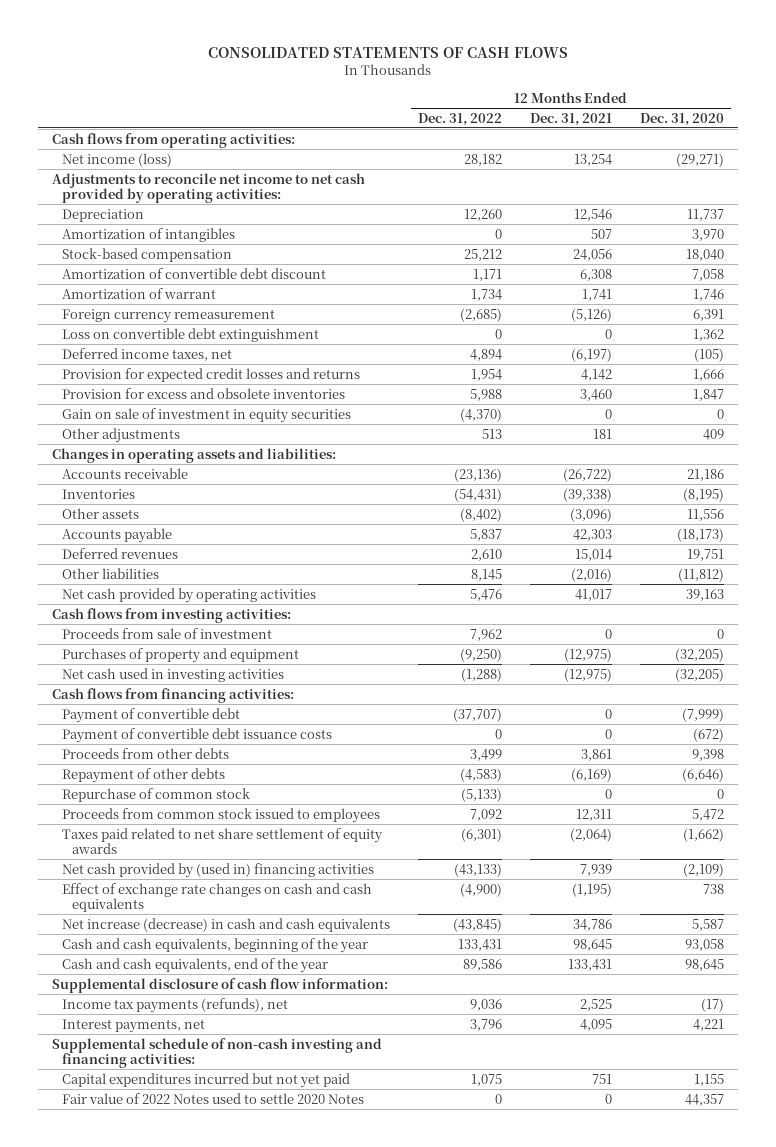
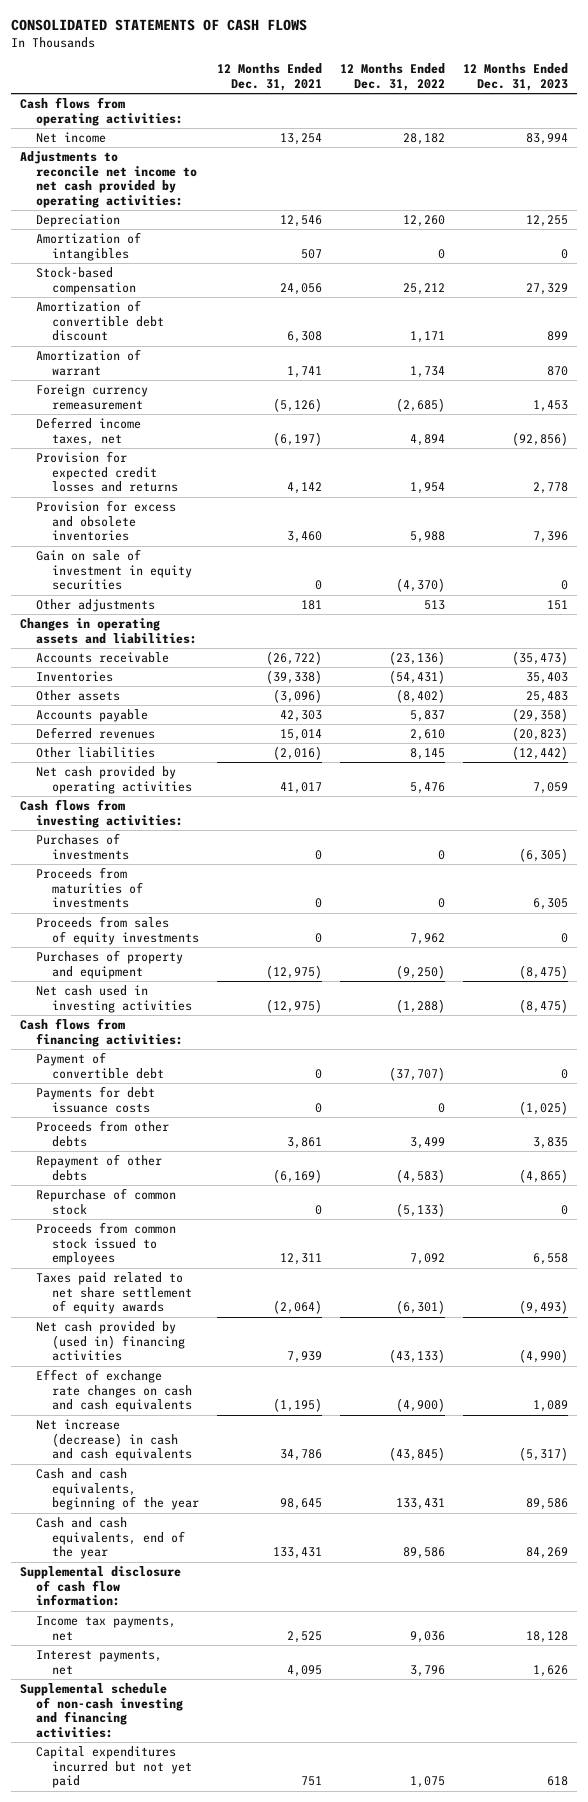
[639,112,724,126] Dec. 31, 2020 -> none
none -> [462,63,568,92] 12 Months Ended Dec. 31, 2023
[62,152,173,167] Net income (loss) -> [35,131,106,143] Net income
[62,327,320,342] Loss on convertible debt extinguishment -> none
none -> [35,832,129,860] Purchases of investments
none -> [35,866,143,909] Proceeds from maturities of investments
[62,627,273,639] Proceeds from sale of investment -> [35,915,199,945] Proceeds from sales of equity investments
[62,727,333,743] Payment of convertible debt issuance costs -> [35,1085,155,1113] Payments for debt issuance costs
[62,997,289,1013] Income tax payments (refunds), net -> [35,1615,176,1641] Income tax payments, net
[62,1092,365,1104] Fair value of 2022 Notes used to settle 2020 Notes -> none

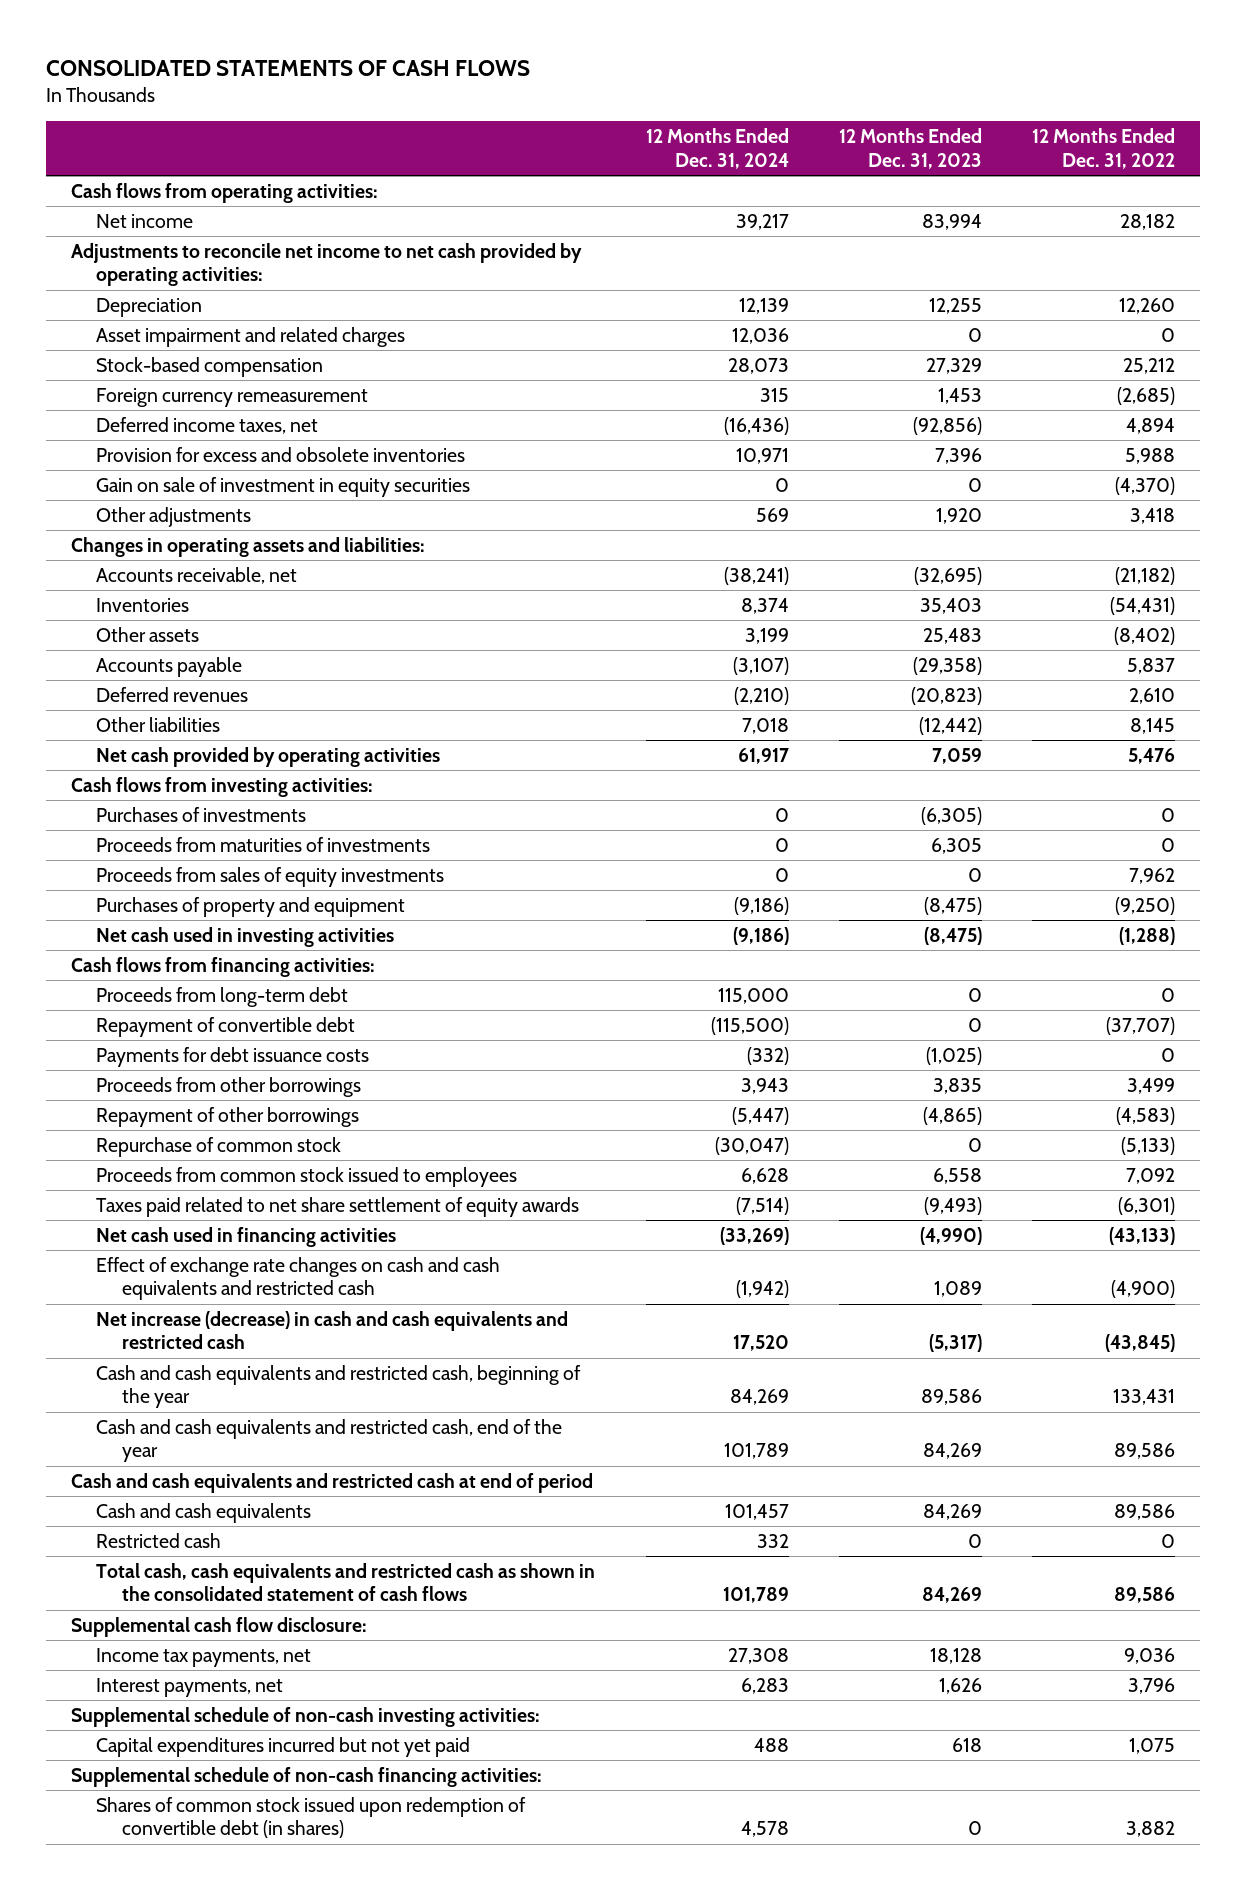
[216,63,322,92] 12 Months Ended Dec. 31, 2021 -> none
none -> [645,128,789,169] 12 Months Ended Dec. 31, 2024
[35,231,141,261] Amortization of intangibles -> none
none -> [96,326,406,347] Asset impairment and related charges
[35,299,164,342] Amortization of convertible debt discount -> none
[35,348,141,376] Amortization of warrant -> none
[35,450,178,493] Provision for expected credit losses and returns -> none
[423,599,445,610] 513 -> [1130,507,1176,524] 3,418
[546,599,568,610] 151 -> [935,507,982,524] 1,920
[35,651,169,663] Accounts receivable -> [96,566,298,584] Accounts receivable, net
[388,650,445,665] (23,136) -> [1115,566,1176,585] (21,182)
[511,650,568,665] (35,473) -> [913,566,982,585] (32,695)
none -> [96,986,349,1007] Proceeds from long-term debt
[35,1051,164,1079] Payment of convertible debt -> [96,1016,356,1037] Repayment of convertible debt
[35,1119,169,1147] Proceeds from other debts -> [96,1076,362,1097] Proceeds from other borrowings
[35,1153,162,1181] Repayment of other debts -> [96,1106,360,1127] Repayment of other borrowings
[35,1320,185,1362] Net cash provided by (used in) financing activities -> [96,1226,397,1247] Net cash used in financing activities
[35,1368,192,1413] Effect of exchange rate changes on cash and cash equivalents -> [96,1256,501,1301] Effect of exchange rate changes on cash and cash equivalents and restricted cash
[35,1418,192,1462] Net increase (decrease) in cash and cash equivalents -> [96,1310,569,1350] Net increase (decrease) in cash and cash equivalents and restricted cash
[35,1467,199,1511] Cash and cash equivalents, beginning of the year -> [96,1364,582,1409] Cash and cash equivalents and restricted cash, beginning of the year
[35,1516,185,1560] Cash and cash equivalents, end of the year -> [96,1418,563,1463] Cash and cash equivalents and restricted cash, end of the year
none -> [70,1472,593,1493] Cash and cash equivalents and restricted cash at end of period
none -> [96,1502,312,1523] Cash and cash equivalents
none -> [96,1532,222,1548] Restricted cash
none -> [96,1562,596,1602] Total cash, cash equivalents and restricted cash as shown in the consolidated statement of cash flows
[20,1565,182,1607] Supplemental disclosure of cash flow information: -> [70,1616,367,1637] Supplemental cash flow disclosure:
[20,1682,183,1739] Supplemental schedule of non-cash investing and financing activities: -> [70,1706,540,1727] Supplemental schedule of non-cash investing activities:
none -> [70,1766,542,1787] Supplemental schedule of non-cash financing activities:
none -> [96,1796,527,1839] Shares of common stock issued upon redemption of convertible debt (in shares)

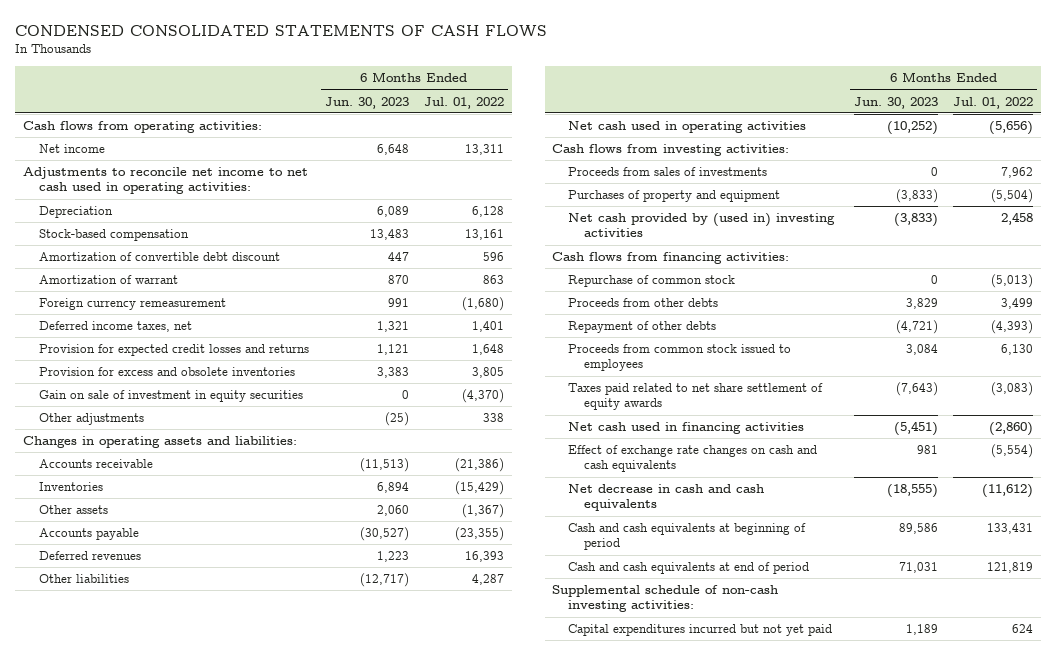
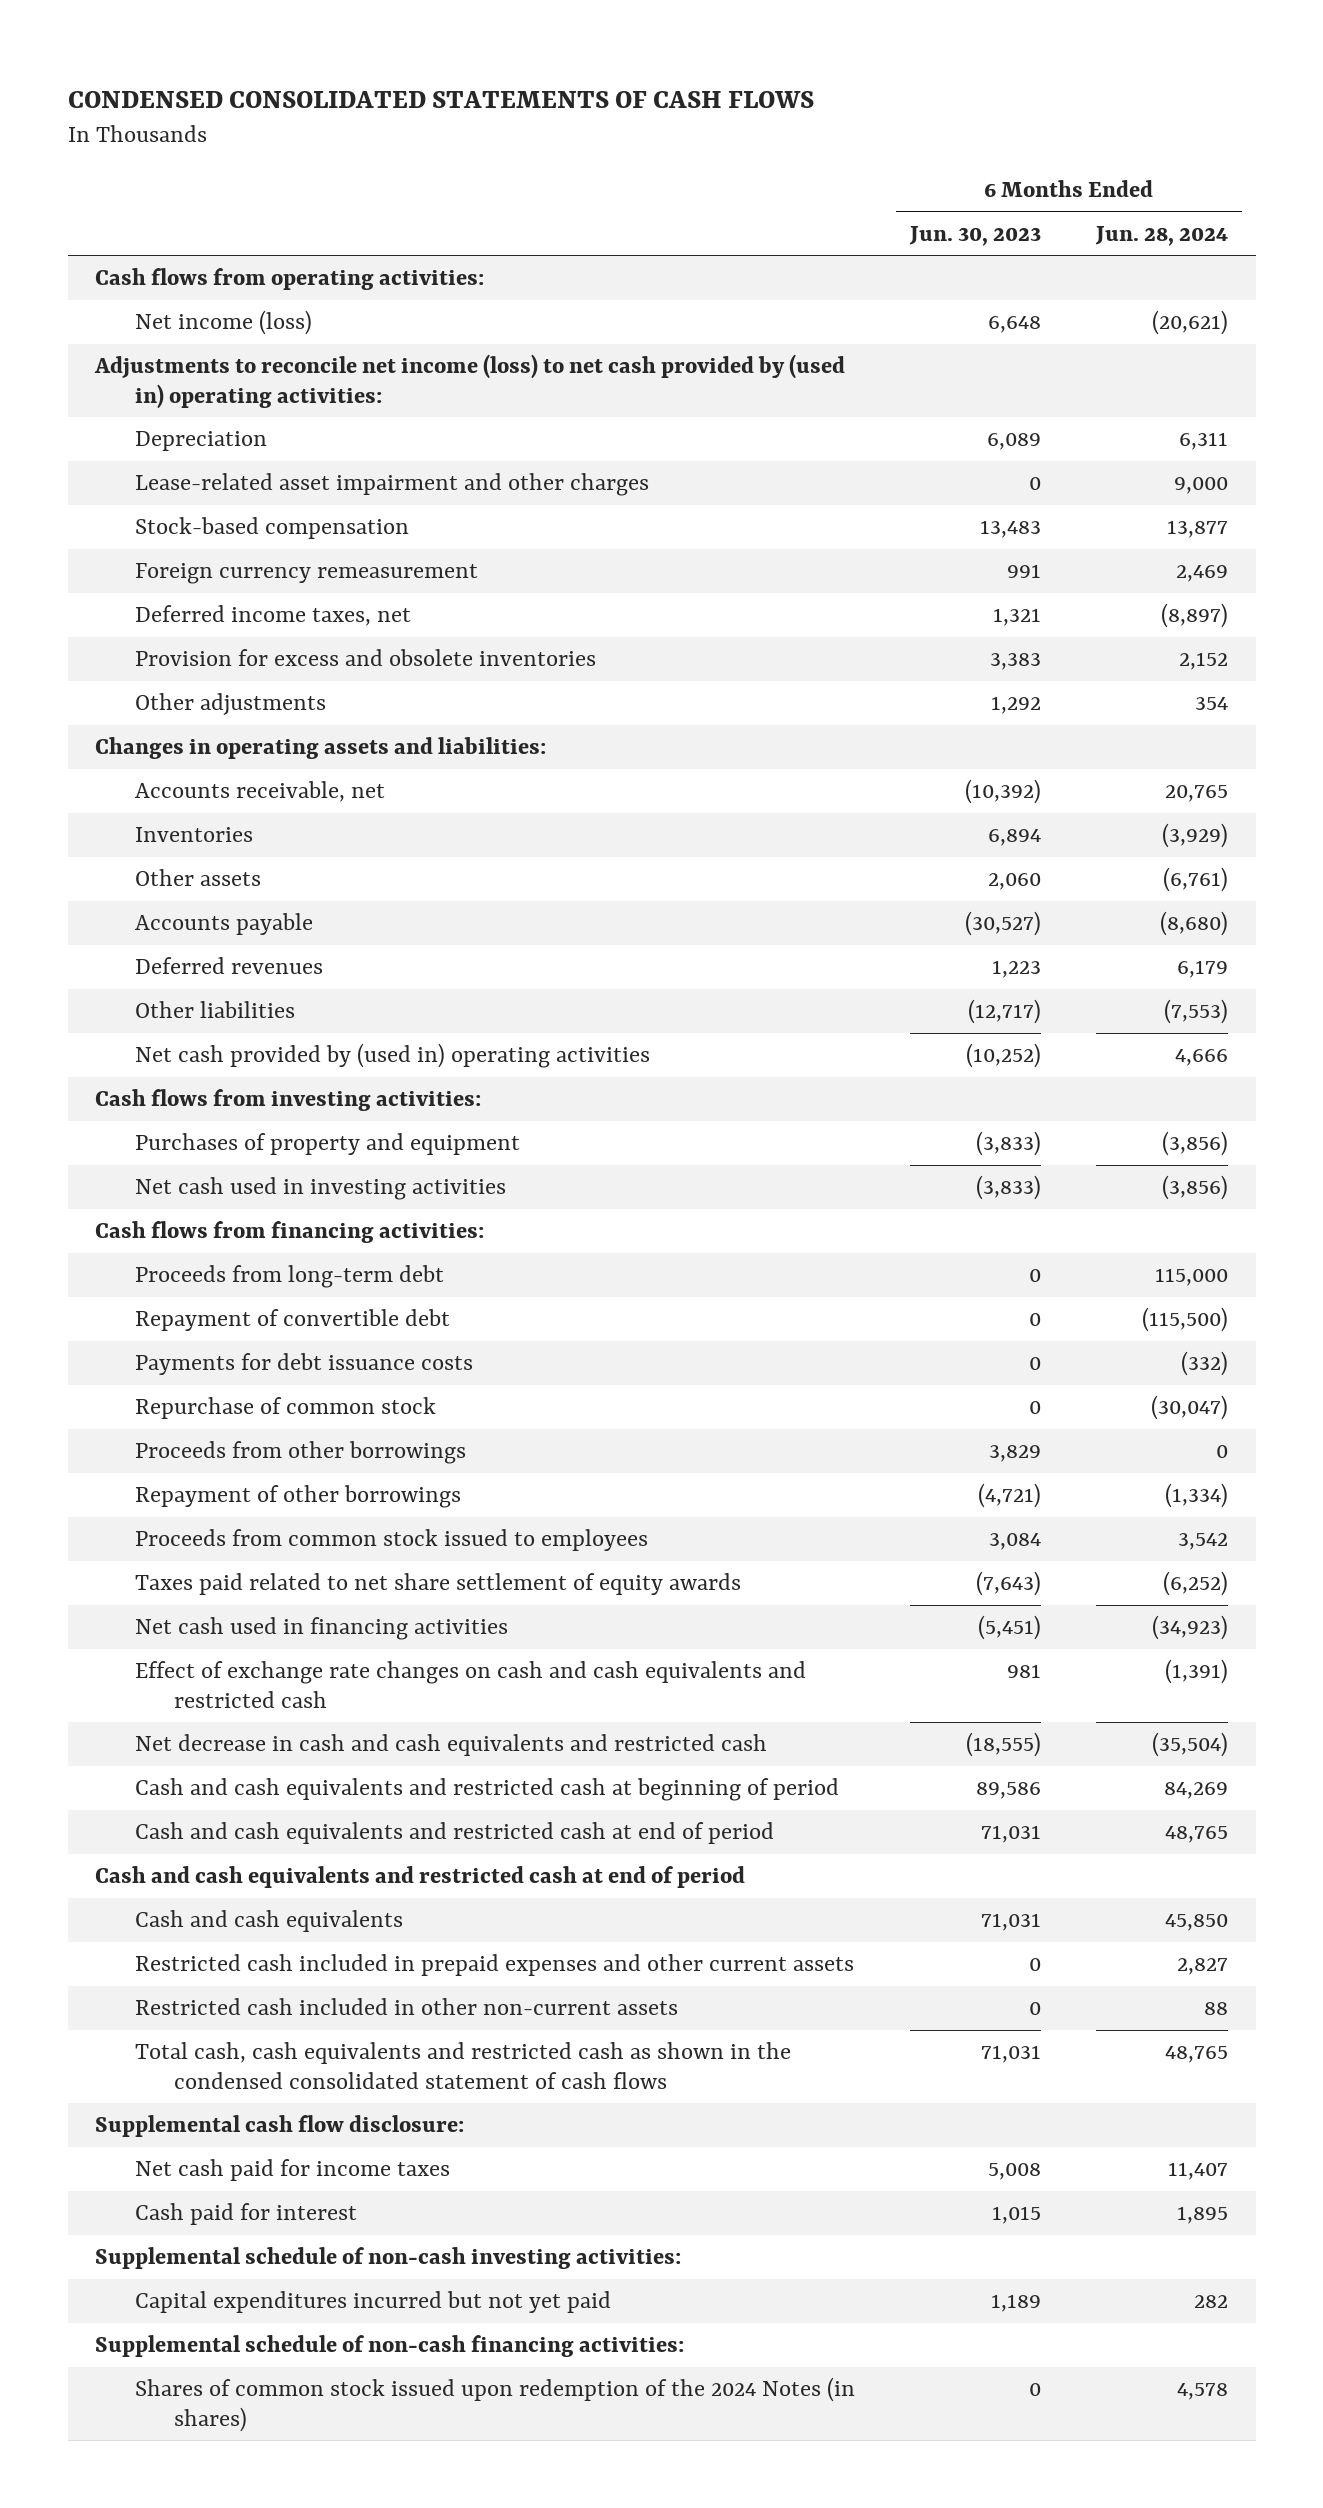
[424,96,505,109] Jul. 01, 2022 -> none
none -> [1095,225,1229,246] Jun. 28, 2024
[38,144,105,154] Net income -> [134,310,312,336] Net income (loss)
[23,167,309,195] Adjustments to reconcile net income to net cash used in operating activities: -> [94,354,846,409] Adjustments to reconcile net income (loss) to net cash provided by (used in) operating activities:
none -> [134,473,649,497] Lease-related asset impairment and other charges
[38,252,280,262] Amortization of convertible debt discount -> none
[38,275,178,285] Amortization of warrant -> none
[38,344,309,357] Provision for expected credit losses and returns -> none
[38,390,303,403] Gain on sale of investment in equity securities -> none
[384,412,409,427] (25) -> [990,696,1041,715] 1,292
[38,459,153,469] Accounts receivable -> [134,781,385,803] Accounts receivable, net
[359,458,409,473] (11,513) -> [964,779,1041,805] (10,392)
[568,121,807,134] Net cash used in operating activities -> [134,1043,650,1069] Net cash provided by (used in) operating activities
[568,167,768,177] Proceeds from sales of investments -> none
[568,213,836,238] Net cash provided by (used in) investing activities -> [134,1177,506,1201] Net cash used in investing activities
none -> [134,1265,444,1289] Proceeds from long-term debt
none -> [134,1309,450,1332] Repayment of convertible debt
none -> [134,1353,473,1376] Payments for debt issuance costs
[568,298,719,308] Proceeds from other debts -> [134,1441,466,1465] Proceeds from other borrowings
[568,321,717,334] Repayment of other debts -> [134,1485,461,1509] Repayment of other borrowings
[568,445,818,473] Effect of exchange rate changes on cash and cash equivalents -> [134,1661,806,1708] Effect of exchange rate changes on cash and cash equivalents and restricted cash
[568,484,765,512] Net decrease in cash and cash equivalents -> [134,1734,767,1757] Net decrease in cash and cash equivalents and restricted cash
[568,523,807,551] Cash and cash equivalents at beginning of period -> [134,1778,839,1802] Cash and cash equivalents and restricted cash at beginning of period
[568,562,810,575] Cash and cash equivalents at end of period -> [134,1822,774,1845] Cash and cash equivalents and restricted cash at end of period
none -> [95,1866,746,1889] Cash and cash equivalents and restricted cash at end of period
none -> [134,1910,403,1933] Cash and cash equivalents
none -> [134,1954,854,1977] Restricted cash included in prepaid expenses and other current assets
none -> [134,1998,678,2016] Restricted cash included in other non-current assets
none -> [134,2042,791,2089] Total cash, cash equivalents and restricted cash as shown in the condensed consolidated statement of cash flows
none -> [95,2115,465,2138] Supplemental cash flow disclosure:
none -> [134,2159,450,2182] Net cash paid for income taxes
none -> [134,2203,357,2226] Cash paid for interest
none -> [95,2335,685,2358] Supplemental schedule of non-cash financing activities:
none -> [134,2377,855,2432] Shares of common stock issued upon redemption of the 2024 Notes (in shares)

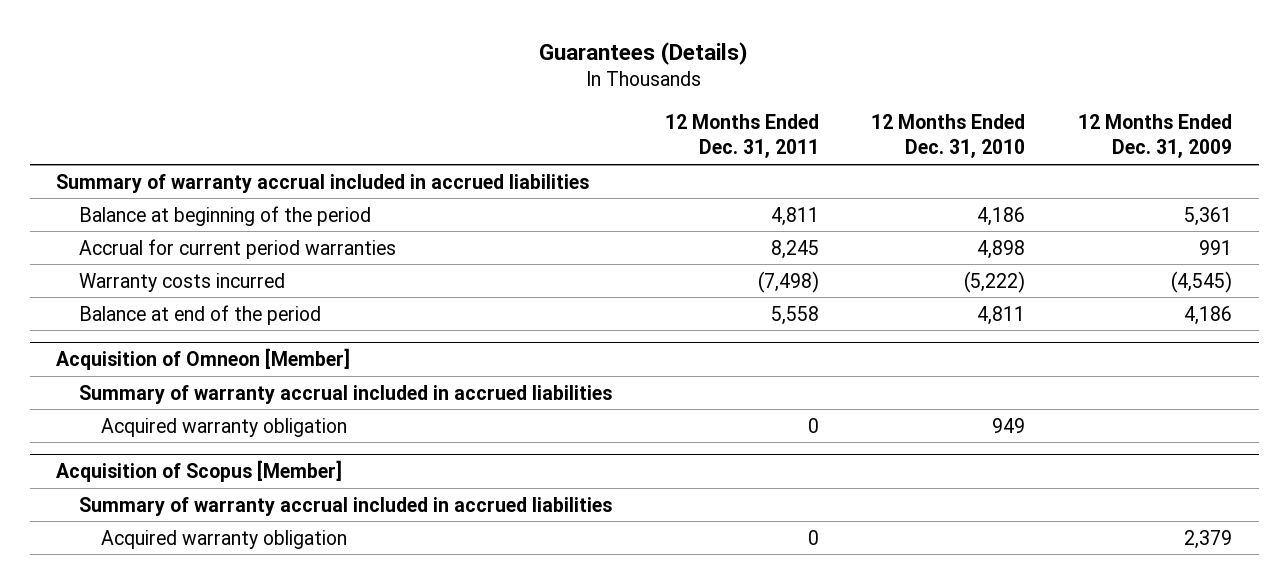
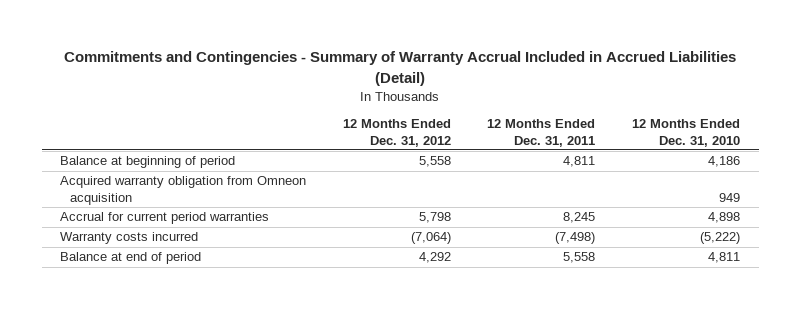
[539,41,749,65] Guarantees (Details) -> [64,51,737,86] Commitments and Contingencies - Summary of Warranty Accrual Included in Accrued Liabilities (Detail)
[1078,114,1233,159] 12 Months Ended Dec. 31, 2009 -> none
none -> [342,119,451,147] 12 Months Ended Dec. 31, 2012
[56,173,590,193] Summary of warranty accrual included in accrued liabilities -> none
[78,205,371,226] Balance at beginning of the period -> [59,156,235,169] Balance at beginning of period
none -> [59,176,306,205] Acquired warranty obligation from Omneon acquisition
[56,348,351,371] Acquisition of Omneon [Member] -> none
[78,384,612,404] Summary of warranty accrual included in accrued liabilities -> none
[101,417,348,437] Acquired warranty obligation -> none
[56,460,343,483] Acquisition of Scopus [Member] -> none
[78,496,612,516] Summary of warranty accrual included in accrued liabilities -> none
[101,529,348,549] Acquired warranty obligation -> none
[78,304,321,325] Balance at end of the period -> [59,252,201,265] Balance at end of period

